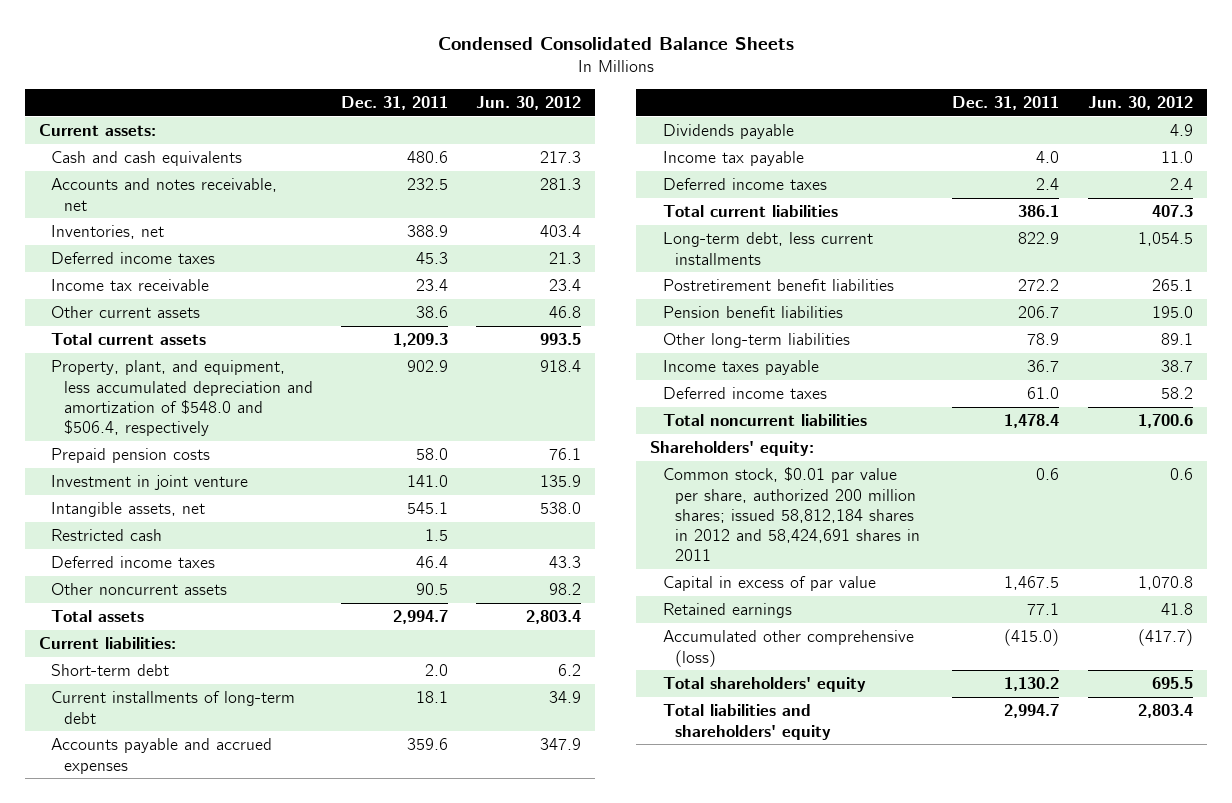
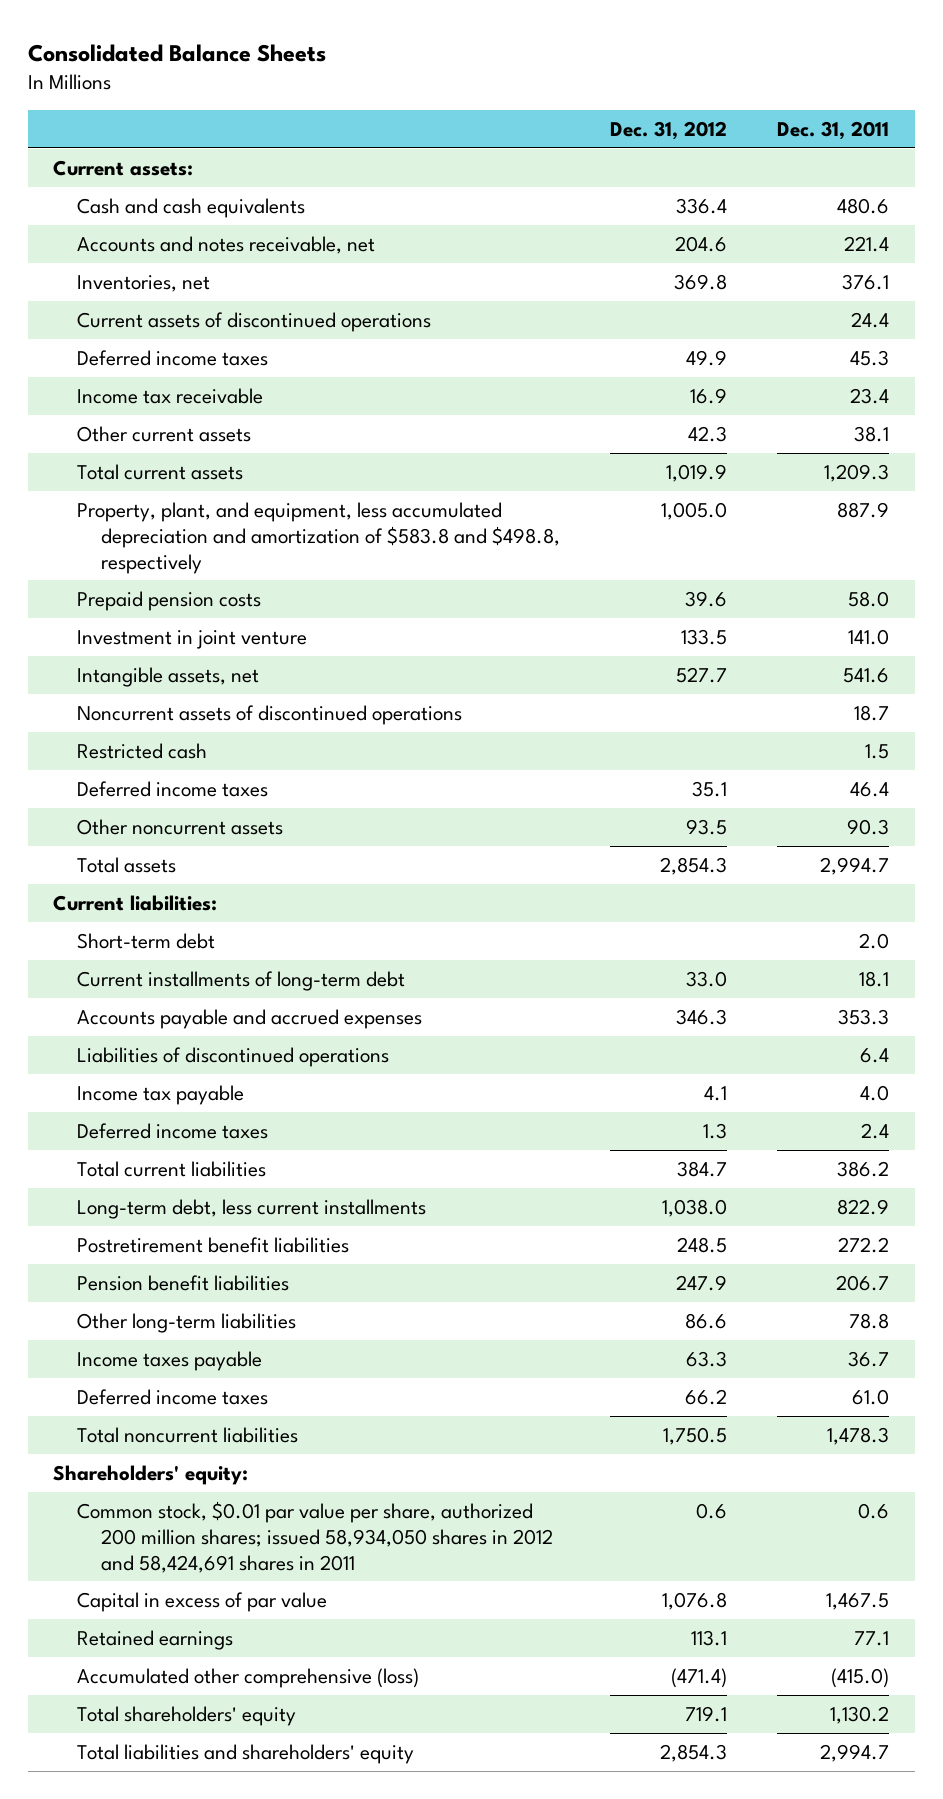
[437,37,794,51] Condensed Consolidated Balance Sheets -> [28,43,327,62] Consolidated Balance Sheets
[476,95,582,110] Jun. 30, 2012 -> none
none -> [610,120,728,140] Dec. 31, 2012
[406,178,448,191] 232.5 -> [844,235,890,252] 221.4
[406,225,448,238] 388.9 -> [842,273,890,290] 376.1
none -> [76,311,431,332] Current assets of discontinued operations
[415,306,448,319] 38.6 -> [854,425,890,442] 38.1
[51,360,313,437] Property, plant, and equipment, less accumulated depreciation and amortization of $548.0 and $506.4, respectively -> [76,501,560,574] Property, plant, and equipment, less accumulated depreciation and amortization of $583.8 and $498.8, respectively
[406,360,448,373] 902.9 -> [837,501,890,518] 887.9
[406,502,448,515] 545.1 -> [843,667,890,683] 541.6
none -> [76,704,462,725] Noncurrent assets of discontinued operations
[415,583,448,596] 90.5 -> [847,818,890,835] 90.3
[662,124,794,140] Dividends payable -> none
[406,738,448,751] 359.6 -> [838,1008,890,1025] 353.3
none -> [76,1046,389,1067] Liabilities of discontinued operations
[1018,205,1060,218] 386.1 -> [837,1160,890,1177] 386.2
[1027,333,1060,346] 78.9 -> [849,1312,890,1329] 78.8
[1004,414,1060,429] 1,478.4 -> [827,1426,890,1445] 1,478.3
[662,467,920,562] Common stock, $0.01 par value per share, authorized 200 million shares; issued 58,812,184 shares in 2012 and 58,424,691 shares in 2011 -> [76,1500,553,1573] Common stock, $0.01 par value per share, authorized 200 million shares; issued 58,934,050 shares in 2012 and 58,424,691 shares in 2011

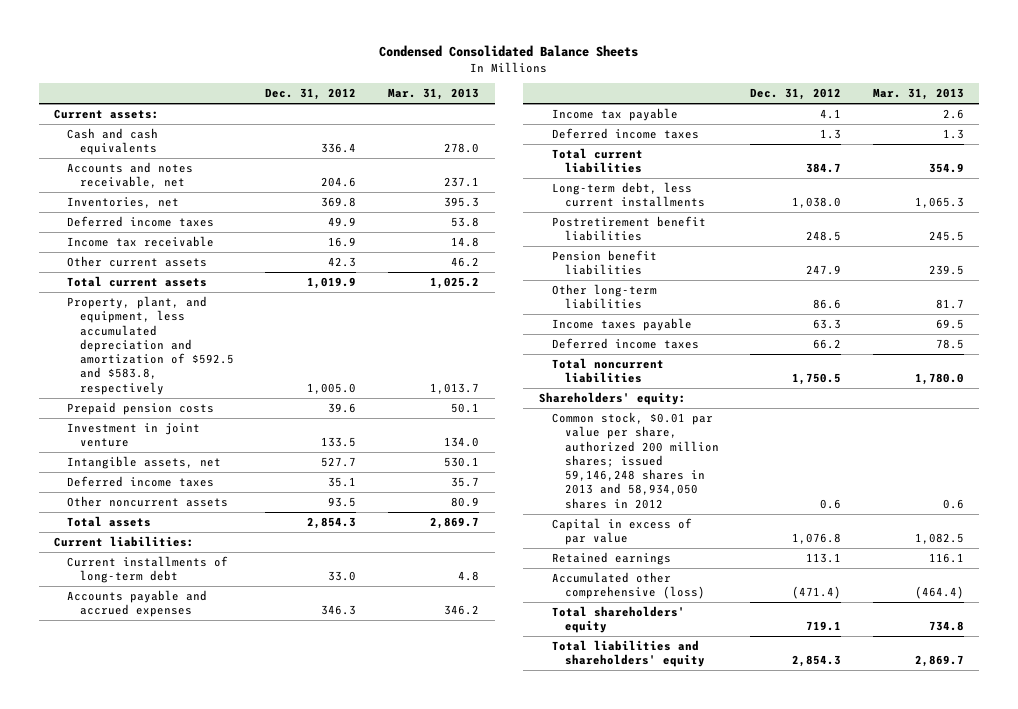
[28,43,327,62] Consolidated Balance Sheets -> [379,45,639,58] Condensed Consolidated Balance Sheets
[777,120,890,140] Dec. 31, 2011 -> none
none -> [387,88,479,101] Mar. 31, 2013
[76,311,431,332] Current assets of discontinued operations -> none
[76,501,560,574] Property, plant, and equipment, less accumulated depreciation and amortization of $583.8 and $498.8, respectively -> [67,295,234,395] Property, plant, and equipment, less accumulated depreciation and amortization of $592.5 and $583.8, respectively
[76,704,462,725] Noncurrent assets of discontinued operations -> none
[76,742,207,759] Restricted cash -> none
[76,932,215,949] Short-term debt -> none
[76,1046,389,1067] Liabilities of discontinued operations -> none
[76,1500,553,1573] Common stock, $0.01 par value per share, authorized 200 million shares; issued 58,934,050 shares in 2012 and 58,424,691 shares in 2011 -> [551,411,719,509] Common stock, $0.01 par value per share, authorized 200 million shares; issued 59,146,248 shares in 2013 and 58,934,050 shares in 2012

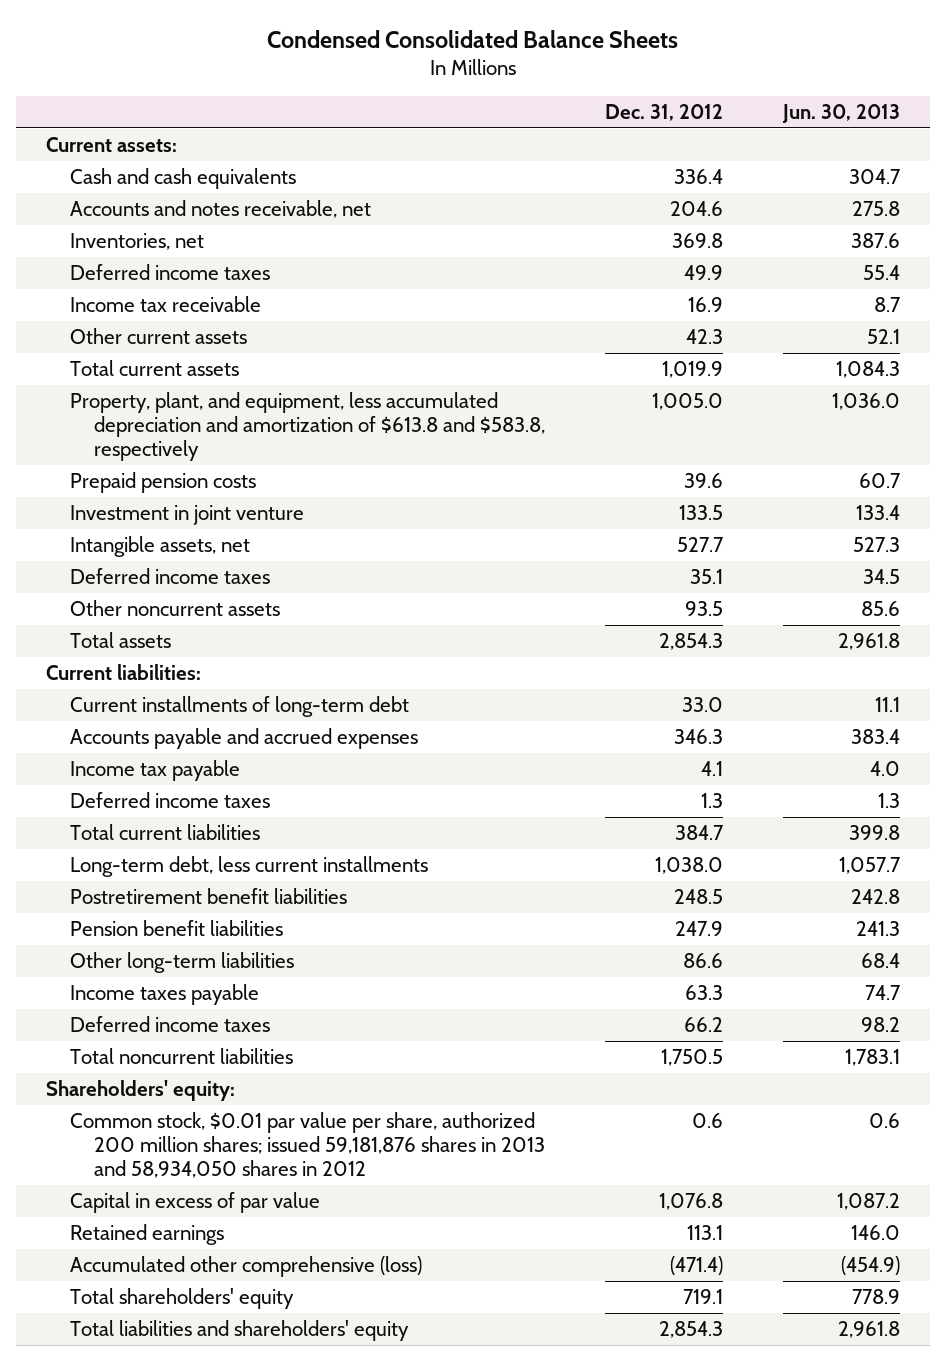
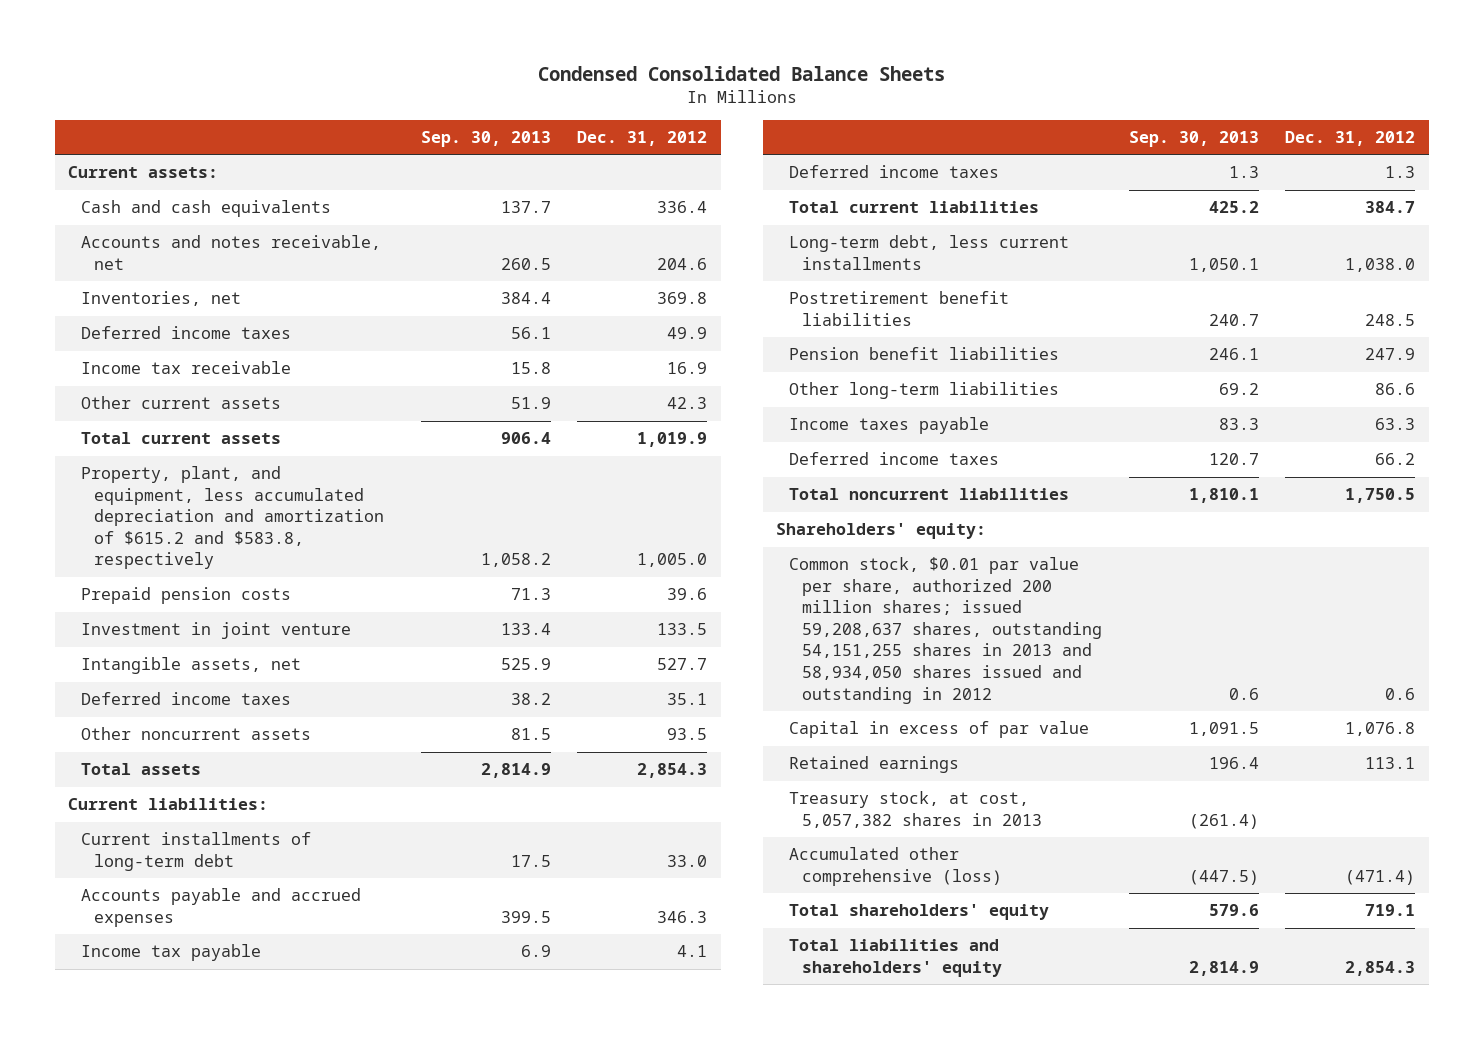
[782,103,901,123] Jun. 30, 2013 -> none
none -> [420,131,551,148] Sep. 30, 2013
[70,392,546,462] Property, plant, and equipment, less accumulated depreciation and amortization of $613.8 and $583.8, respectively -> [81,466,385,570] Property, plant, and equipment, less accumulated depreciation and amortization of $615.2 and $583.8, respectively
[70,1112,546,1179] Common stock, $0.01 par value per share, authorized 200 million shares; issued 59,181,876 shares in 2013 and 58,934,050 shares in 2012 -> [789,557,1103,704] Common stock, $0.01 par value per share, authorized 200 million shares; issued 59,208,637 shares, outstanding 54,151,255 shares in 2013 and 58,934,050 shares issued and outstanding in 2012
none -> [789,791,1043,828] Treasury stock, at cost, 5,057,382 shares in 2013

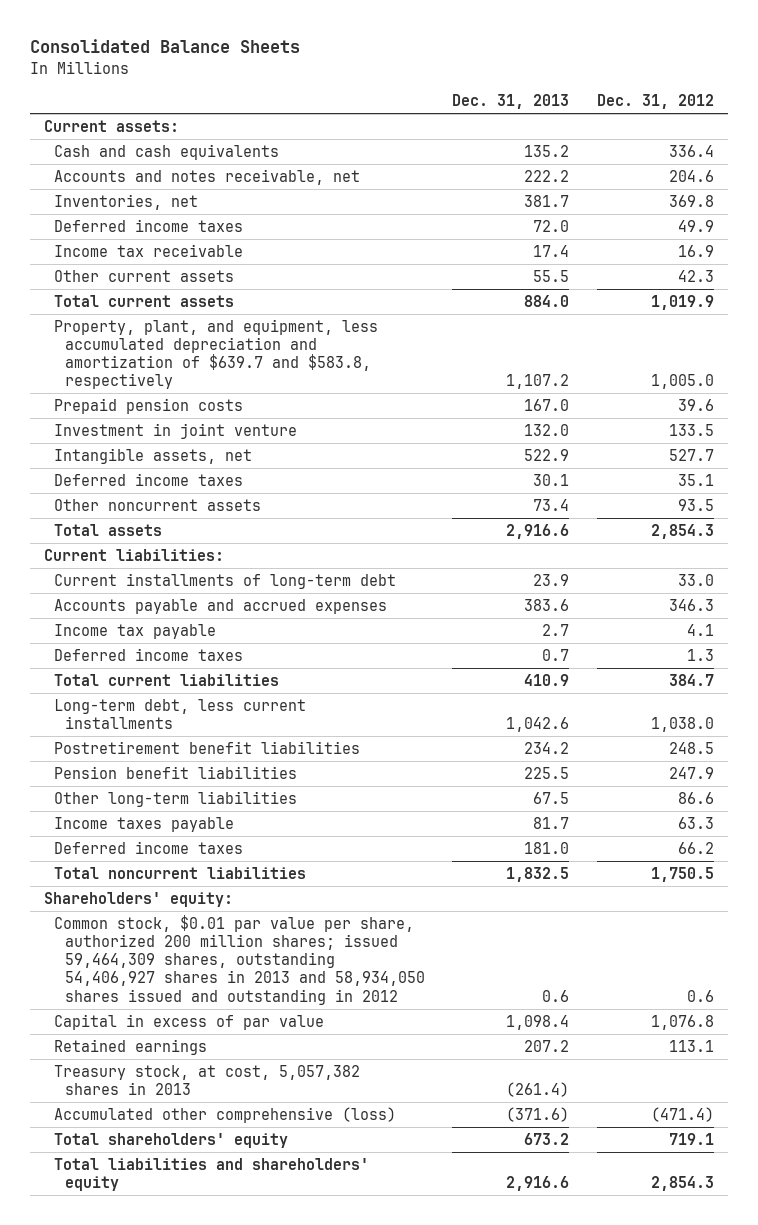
[537,65,945,81] Condensed Consolidated Balance Sheets -> [30,39,301,54] Consolidated Balance Sheets
[420,131,551,148] Sep. 30, 2013 -> none
none -> [452,94,570,110] Dec. 31, 2013
[81,466,385,570] Property, plant, and equipment, less accumulated depreciation and amortization of $615.2 and $583.8, respectively -> [54,318,379,390] Property, plant, and equipment, less accumulated depreciation and amortization of $639.7 and $583.8, respectively
[789,557,1103,704] Common stock, $0.01 par value per share, authorized 200 million shares; issued 59,208,637 shares, outstanding 54,151,255 shares in 2013 and 58,934,050 shares issued and outstanding in 2012 -> [54,914,425,1005] Common stock, $0.01 par value per share, authorized 200 million shares; issued 59,464,309 shares, outstanding 54,406,927 shares in 2013 and 58,934,050 shares issued and outstanding in 2012

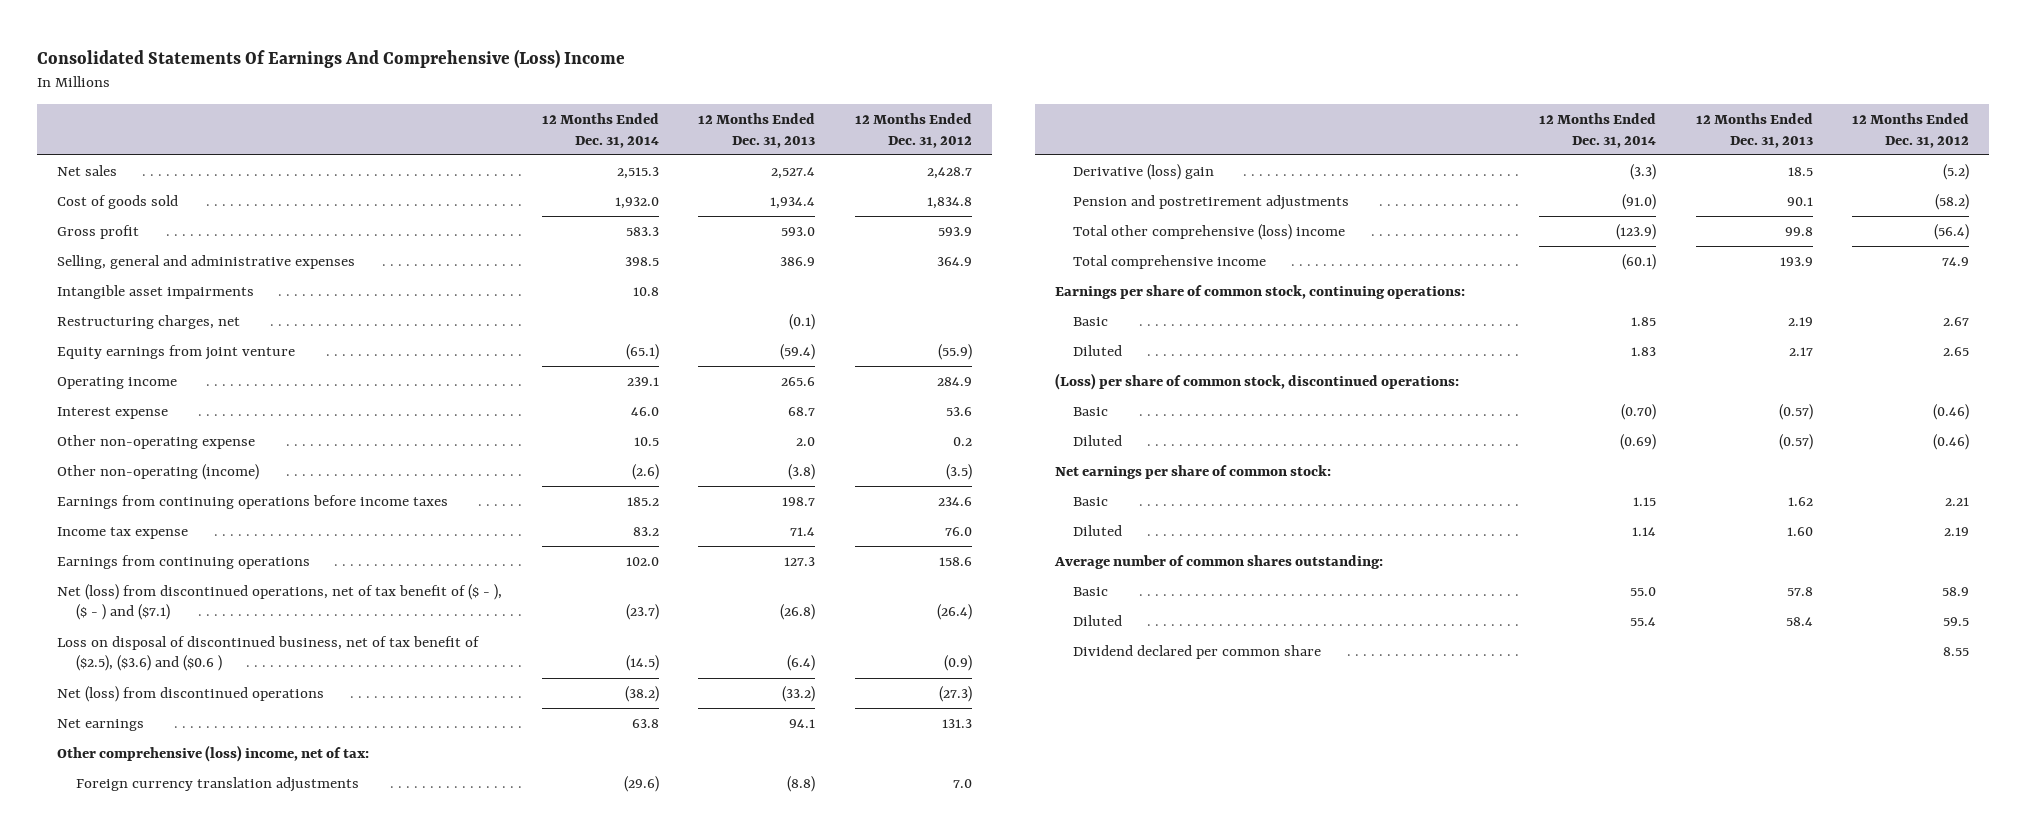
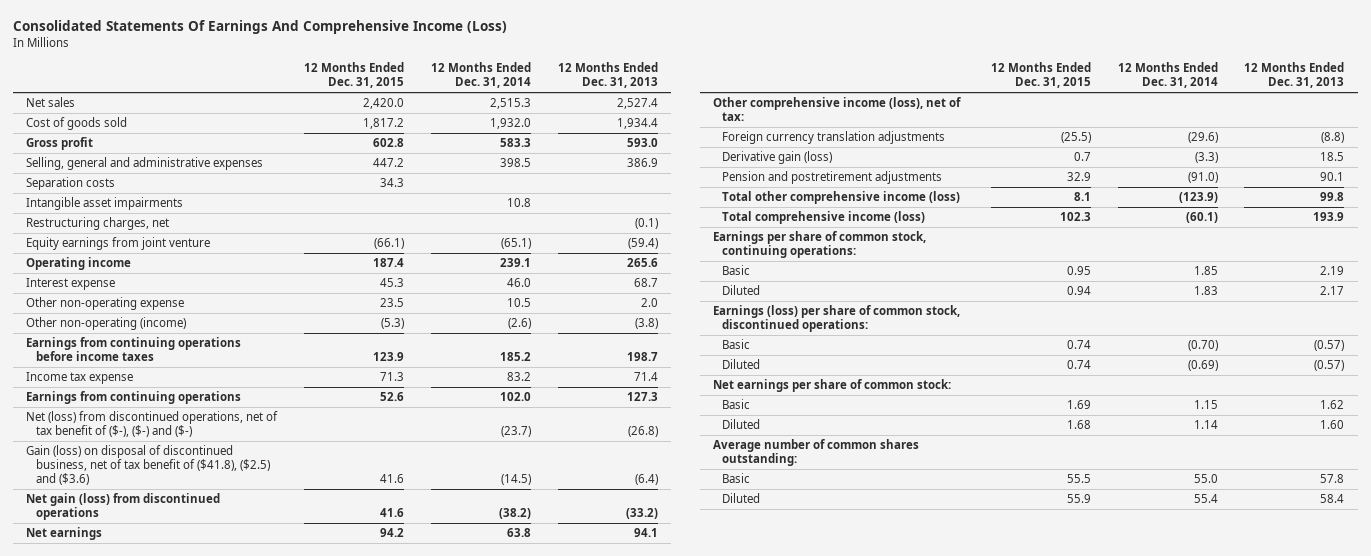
[37,48,626,68] Consolidated Statements Of Earnings And Comprehensive (Loss) Income -> [13,20,508,35] Consolidated Statements Of Earnings And Comprehensive Income (Loss)
[855,113,973,148] 12 Months Ended Dec. 31, 2012 -> none
none -> [304,62,405,89] 12 Months Ended Dec. 31, 2015
none -> [26,177,116,191] Separation costs
[57,583,503,621] Net (loss) from discontinued operations, net of tax benefit of ($ - ), ($ - ) and ($7.1) -> [26,411,279,438] Net (loss) from discontinued operations, net of tax benefit of ($-), ($-) and ($-)
[57,635,481,672] Loss on disposal of discontinued business, net of tax benefit of ($2.5), ($3.6) and ($0.6 ) -> [26,445,270,485] Gain (loss) on disposal of discontinued business, net of tax benefit of ($41.8), ($2.5) and ($3.6)
[57,685,325,702] Net (loss) from discontinued operations -> [26,493,221,521] Net gain (loss) from discontinued operations
[57,744,370,762] Other comprehensive (loss) income, net of tax: -> [713,97,962,122] Other comprehensive income (loss), net of tax:
[1073,163,1215,180] Derivative (loss) gain -> [722,151,833,165] Derivative gain (loss)
[1073,223,1346,240] Total other comprehensive (loss) income -> [722,191,961,205] Total other comprehensive income (loss)
[1073,254,1267,269] Total comprehensive income -> [722,211,926,225] Total comprehensive income (loss)
[1054,372,1459,390] (Loss) per share of common stock, discontinued operations: -> [713,305,961,333] Earnings (loss) per share of common stock, discontinued operations:
[1073,644,1322,659] Dividend declared per common share -> none

